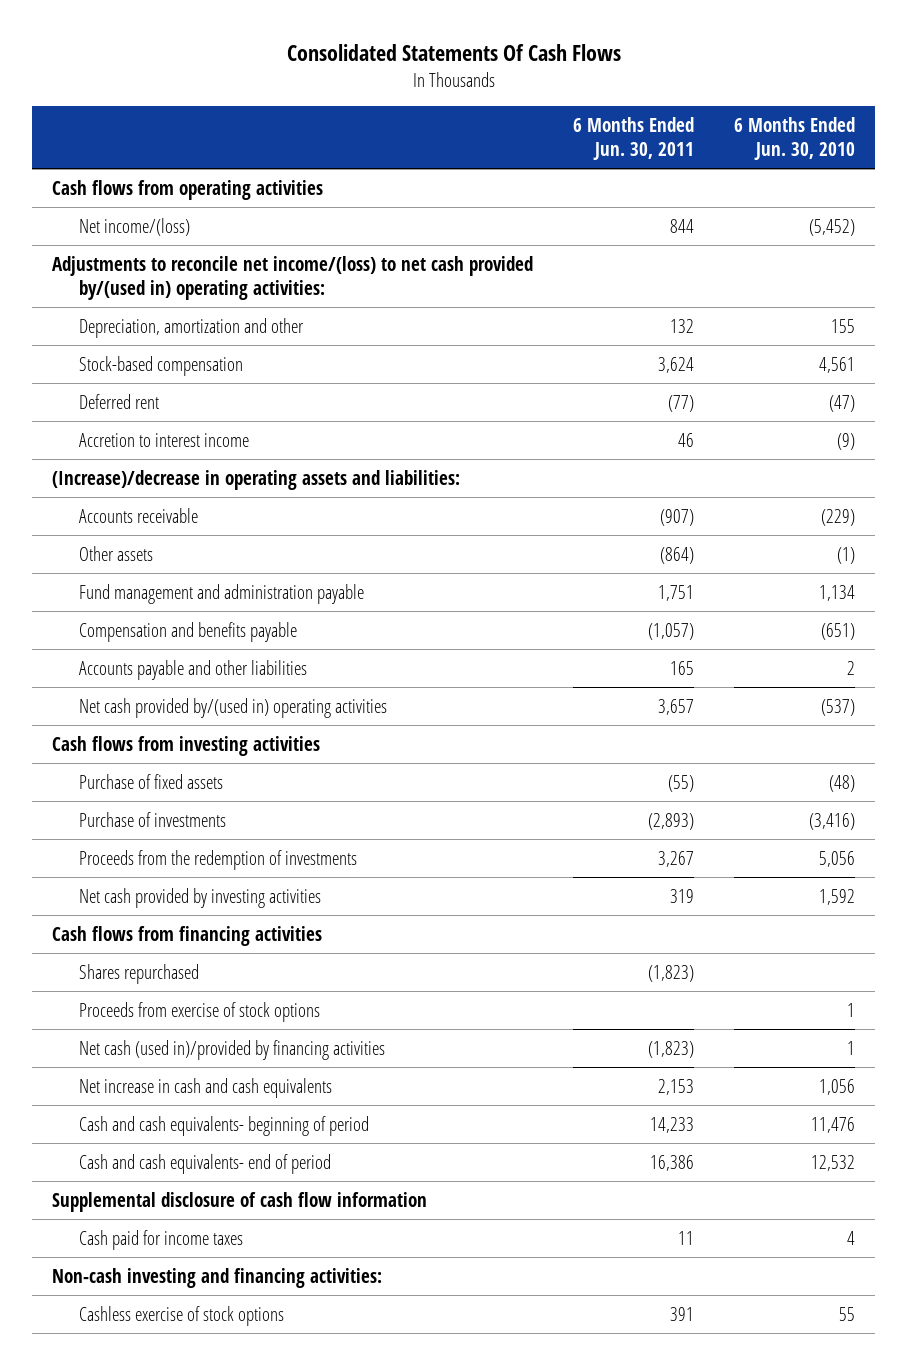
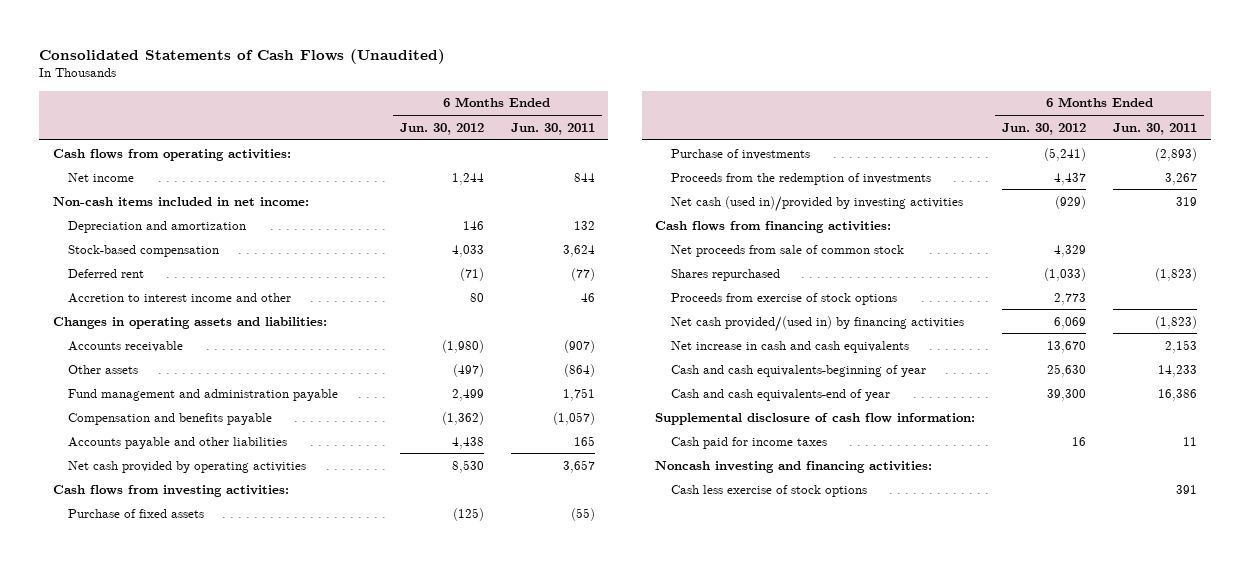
[286,44,621,62] Consolidated Statements Of Cash Flows -> [39,48,446,64] Consolidated Statements of Cash Flows (Unaudited)
[734,117,856,160] 6 Months Ended Jun. 30, 2010 -> none
none -> [399,122,484,135] Jun. 30, 2012
[51,179,323,200] Cash flows from operating activities -> [52,148,291,161] Cash flows from operating activities:
[79,217,191,236] Net income/(loss) -> [68,172,135,182] Net income
[51,255,533,300] Adjustments to reconcile net income/(loss) to net cash provided by/(used in) operating activities: -> [52,196,309,206] Non-cash items included in net income:
[79,317,305,338] Depreciation, amortization and other -> [68,220,247,233] Depreciation and amortization
[79,432,250,447] Accretion to interest income -> [68,292,292,303] Accretion to interest income and other
[51,469,460,490] (Increase)/decrease in operating assets and liabilities: -> [52,316,327,329] Changes in operating assets and liabilities:
[79,697,388,718] Net cash provided by/(used in) operating activities -> [68,460,307,473] Net cash provided by operating activities
[51,735,320,756] Cash flows from investing activities -> [52,484,289,497] Cash flows from investing activities:
[79,887,322,908] Net cash provided by investing activities -> [670,195,963,212] Net cash (used in)/provided by investing activities
[51,925,322,946] Cash flows from financing activities -> [655,220,892,233] Cash flows from financing activities:
none -> [670,244,904,257] Net proceeds from sale of common stock
[79,1039,386,1060] Net cash (used in)/provided by financing activities -> [670,315,964,332] Net cash provided/(used in) by financing activities
[79,1115,370,1136] Cash and cash equivalents- beginning of period -> [670,364,926,377] Cash and cash equivalents-beginning of year
[79,1153,332,1174] Cash and cash equivalents- end of period -> [670,388,890,401] Cash and cash equivalents-end of year
[51,1191,427,1212] Supplemental disclosure of cash flow information -> [655,412,976,425] Supplemental disclosure of cash flow information:
[51,1267,382,1288] Non-cash investing and financing activities: -> [655,460,933,473] Noncash investing and financing activities:
[79,1305,285,1326] Cashless exercise of stock options -> [670,484,867,497] Cash less exercise of stock options

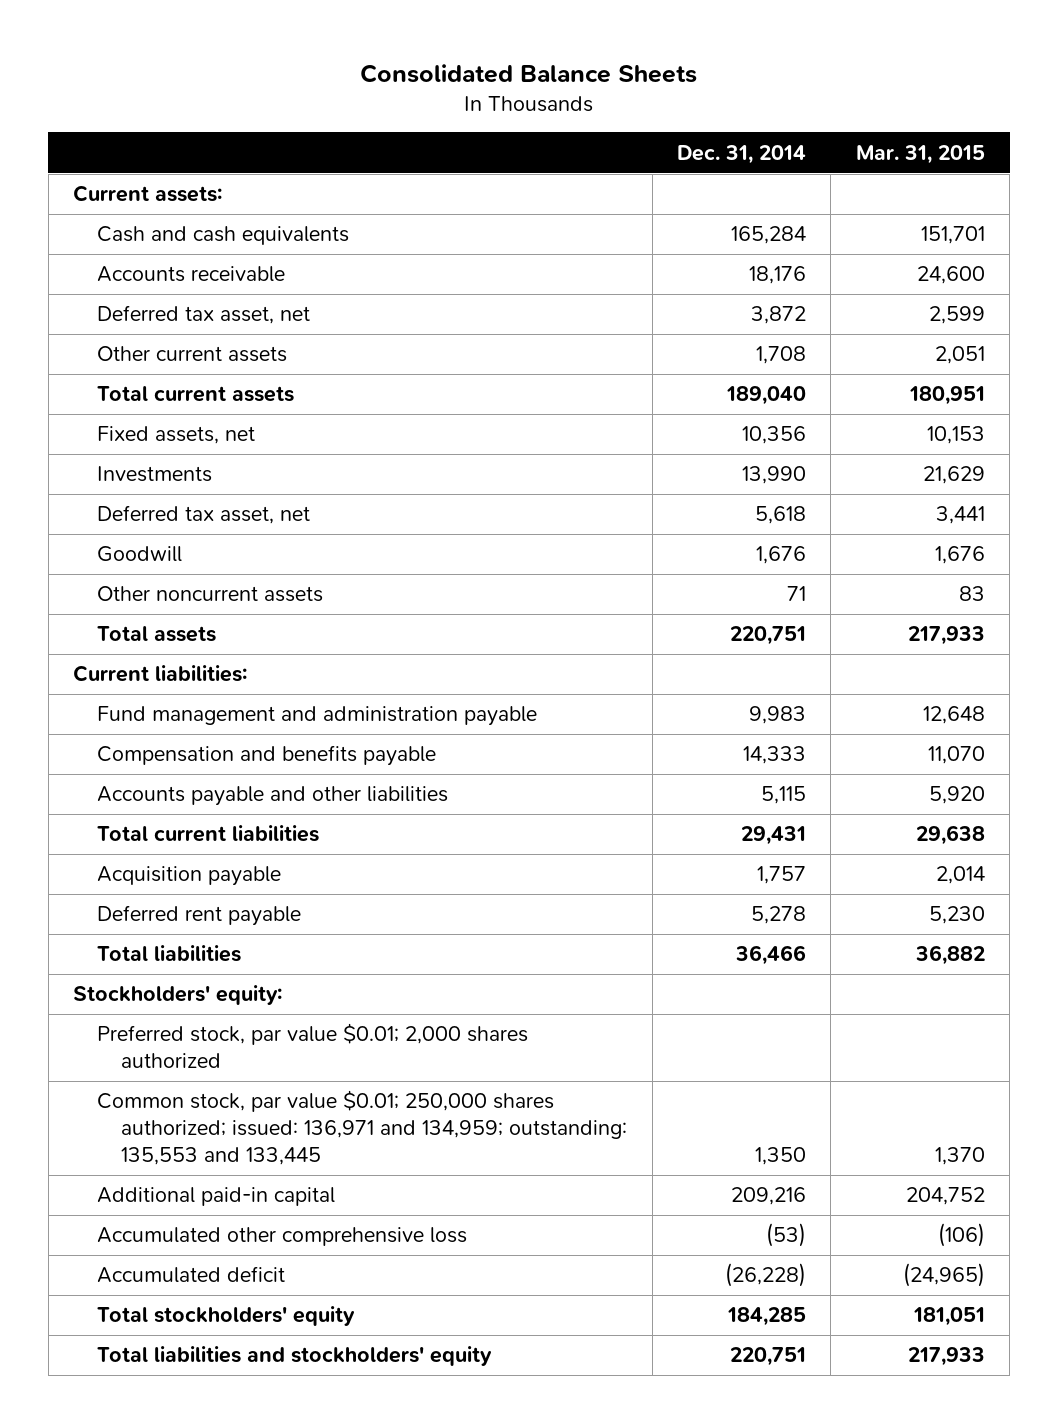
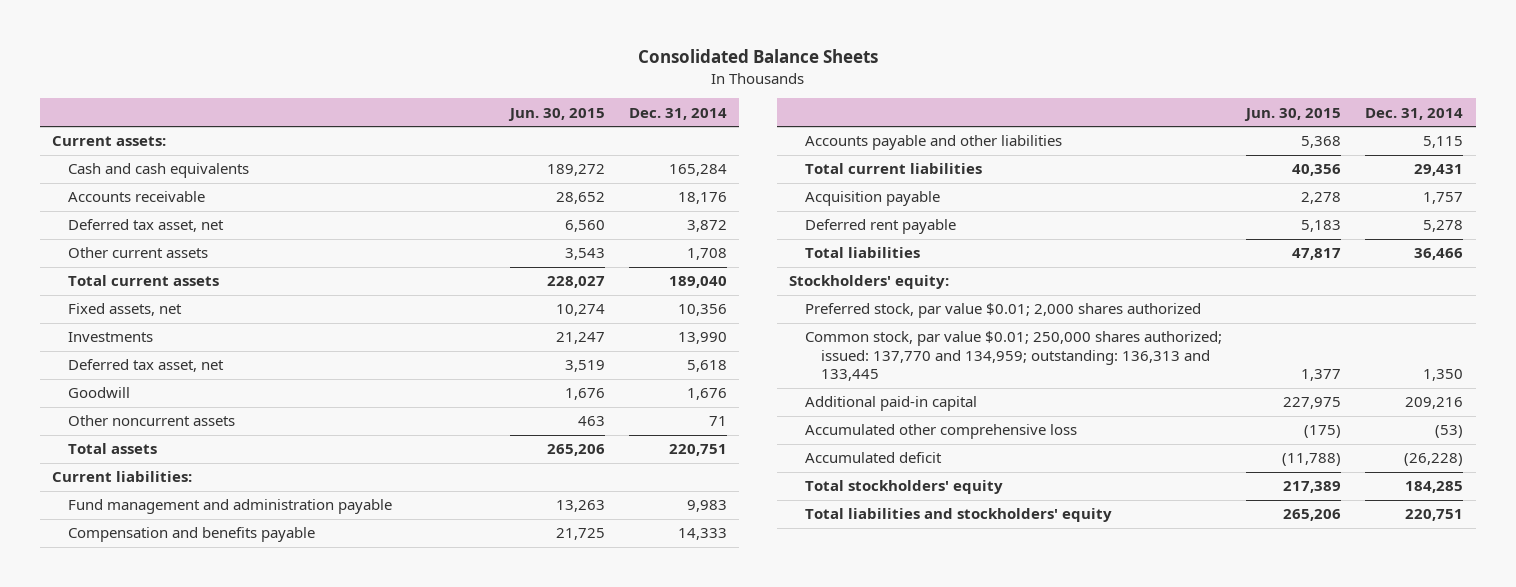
[855,144,985,164] Mar. 31, 2015 -> none
none -> [507,107,605,121] Jun. 30, 2015
[97,1090,628,1166] Common stock, par value $0.01; 250,000 shares authorized; issued: 136,971 and 134,959; outstanding: 135,553 and 133,445 -> [804,331,1222,382] Common stock, par value $0.01; 250,000 shares authorized; issued: 137,770 and 134,959; outstanding: 136,313 and 133,445

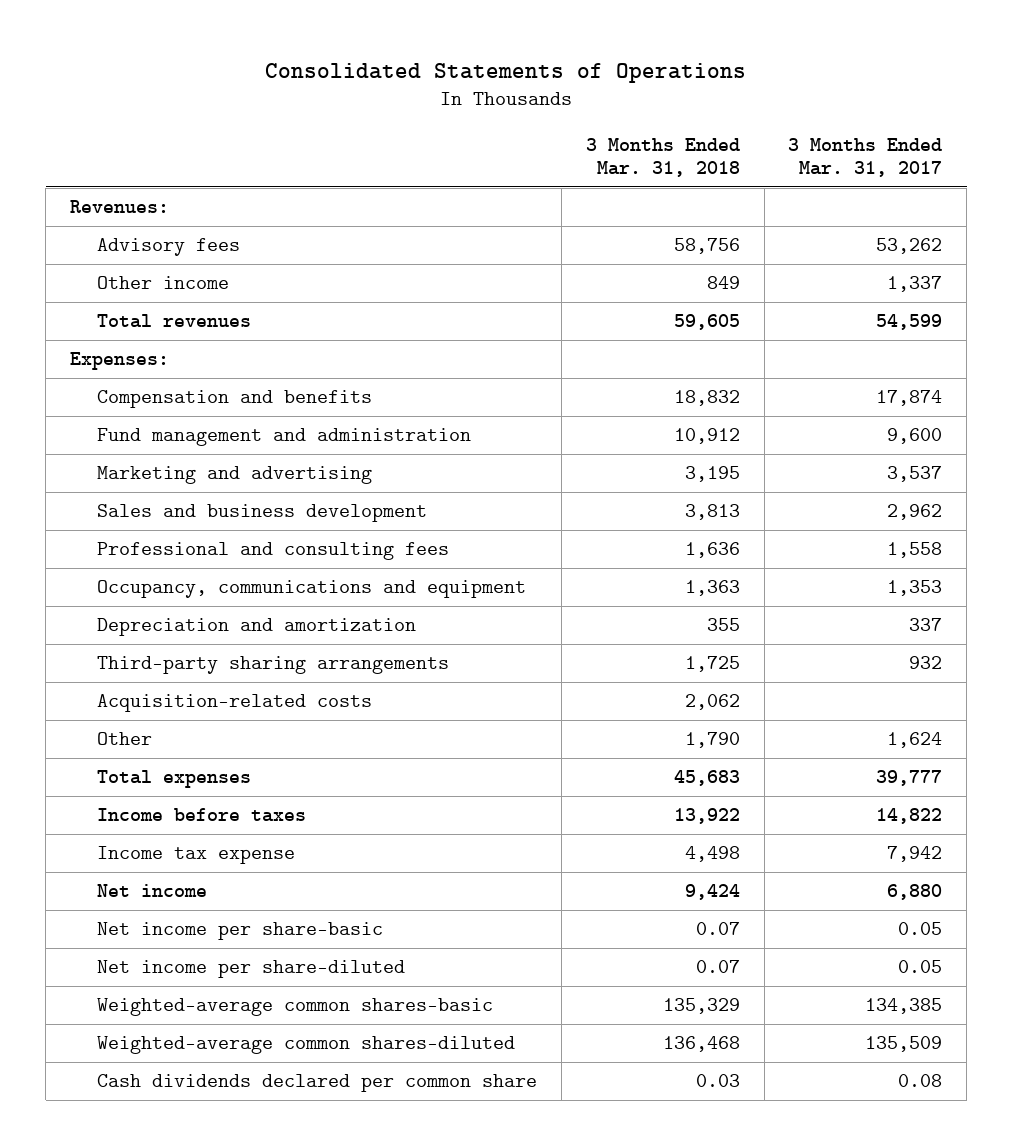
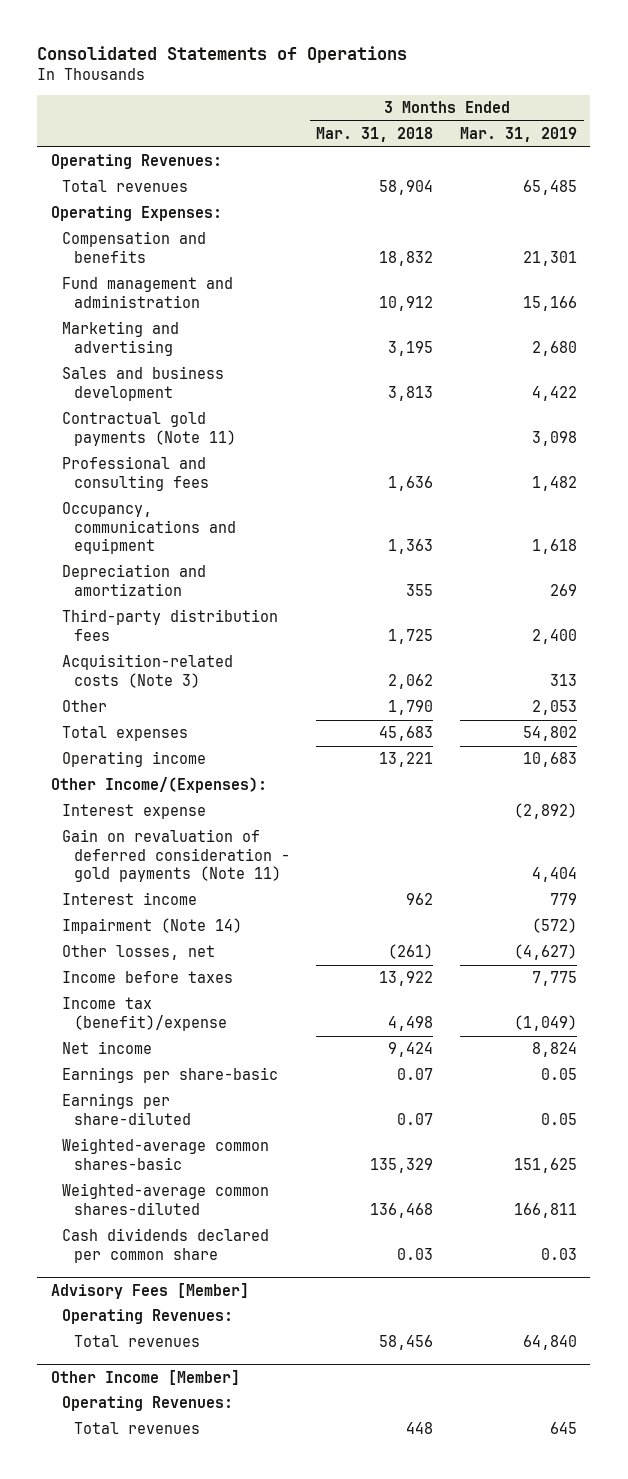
[788,137,943,178] 3 Months Ended Mar. 31, 2017 -> none
none -> [460,127,578,143] Mar. 31, 2019
[97,238,241,257] Advisory fees -> none
[97,276,230,290] Other income -> none
[70,200,170,214] Revenues: -> [50,154,222,170] Operating Revenues:
[673,314,740,331] 59,605 -> [379,180,434,196] 58,904
[70,352,170,371] Expenses: -> [50,206,222,222] Operating Expenses:
none -> [62,412,236,446] Contractual gold payments (Note 11)
[97,656,450,675] Third-party sharing arrangements -> [62,609,279,641] Third-party distribution fees
[97,694,373,713] Acquisition-related costs -> [62,654,234,688] Acquisition-related costs (Note 3)
none -> [62,751,207,768] Operating income
none -> [50,777,267,794] Other Income/(Expenses):
none -> [62,804,207,820] Interest expense
none -> [62,829,290,883] Gain on revaluation of deferred consideration - gold payments (Note 11)
none -> [62,892,198,906] Interest income
none -> [62,918,243,935] Impairment (Note 14)
none -> [62,945,216,961] Other losses, net
[97,846,296,865] Income tax expense -> [62,997,227,1031] Income tax (benefit)/expense
[97,922,384,941] Net income per share-basic -> [62,1067,279,1084] Earnings per share-basic
[97,960,406,979] Net income per share-diluted -> [62,1093,191,1125] Earnings per share-diluted
none -> [50,1282,249,1299] Advisory Fees [Member]
none -> [62,1309,234,1325] Operating Revenues:
none -> [73,1335,200,1348] Total revenues
none -> [50,1369,240,1385] Other Income [Member]
none -> [62,1396,234,1412] Operating Revenues:
none -> [73,1422,200,1435] Total revenues

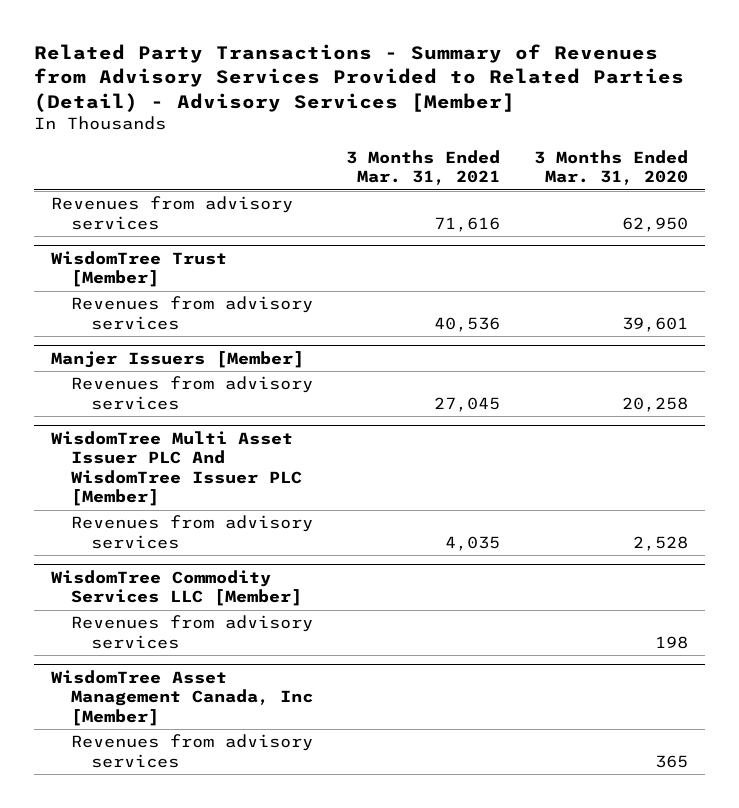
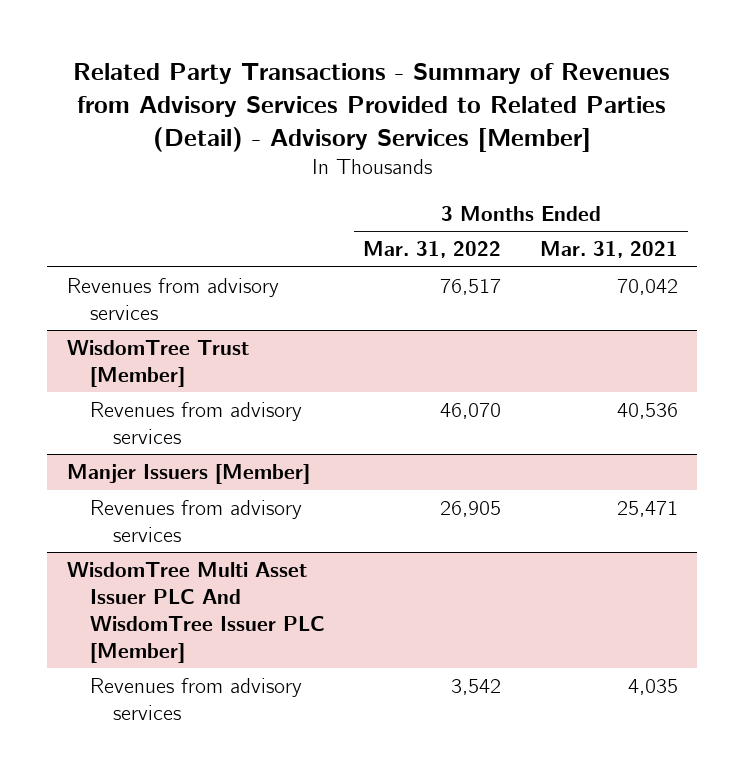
[534,149,689,186] 3 Months Ended Mar. 31, 2020 -> none
none -> [363,241,502,259] Mar. 31, 2022
[434,216,501,232] 71,616 -> [616,279,678,296] 70,042
[434,396,501,412] 27,045 -> [616,501,678,518] 25,471
[50,570,302,607] WisdomTree Commodity Services LLC [Member] -> none
[70,615,313,649] Revenues from advisory services -> none
[50,670,313,726] WisdomTree Asset Management Canada, Inc [Member] -> none
[70,734,313,768] Revenues from advisory services -> none

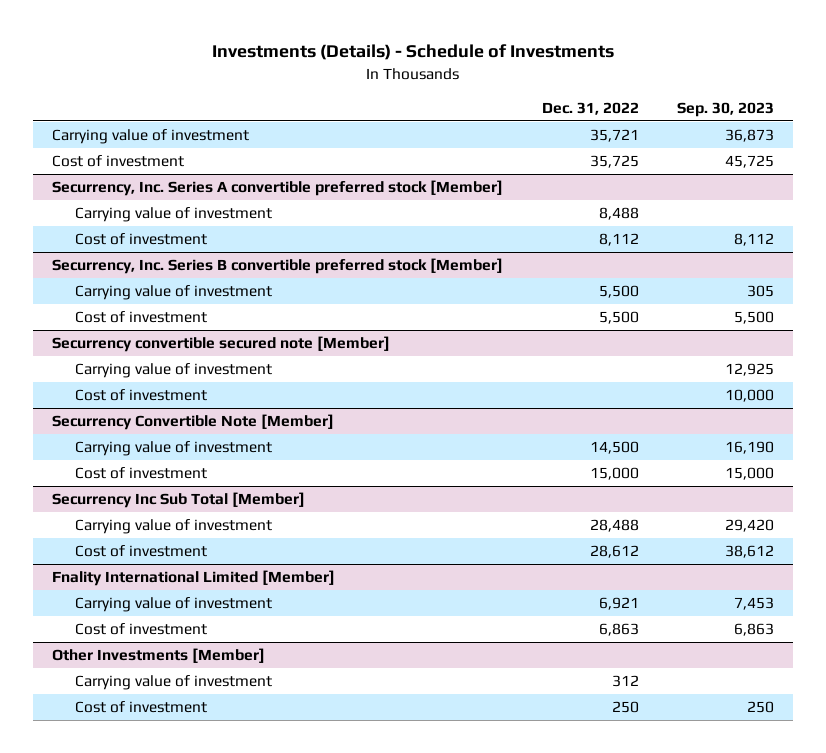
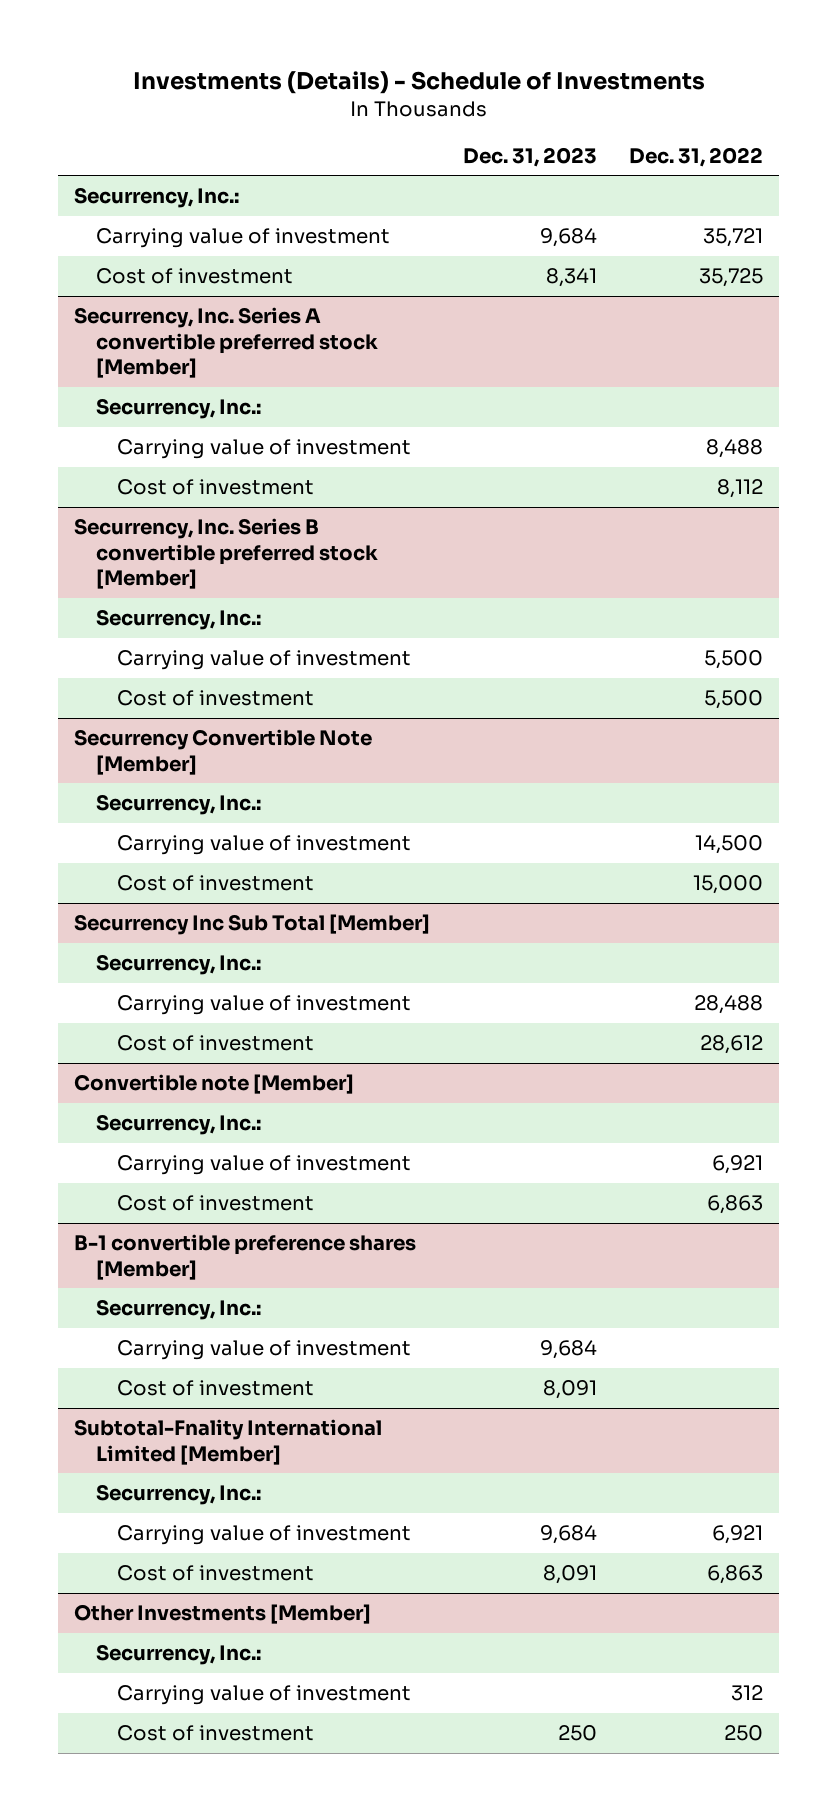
[676,101,774,117] Sep. 30, 2023 -> none
none -> [462,146,597,167] Dec. 31, 2023
none -> [74,187,240,209] Securrency, Inc.:
none -> [95,398,261,420] Securrency, Inc.:
none -> [95,609,261,631] Securrency, Inc.:
[52,336,391,353] Securrency convertible secured note [Member] -> none
[74,363,272,379] Carrying value of investment -> none
[74,389,207,402] Cost of investment -> none
none -> [95,794,261,816] Securrency, Inc.:
none -> [95,954,261,976] Securrency, Inc.:
[52,570,336,587] Fnality International Limited [Member] -> none
none -> [74,1074,355,1095] Convertible note [Member]
none -> [95,1114,261,1136] Securrency, Inc.:
none -> [74,1234,417,1280] B-1 convertible preference shares [Member]
none -> [95,1299,261,1321] Securrency, Inc.:
none -> [116,1340,411,1361] Carrying value of investment
none -> [116,1380,314,1397] Cost of investment
none -> [74,1419,383,1465] Subtotal-Fnality International Limited [Member]
none -> [95,1484,261,1506] Securrency, Inc.:
none -> [116,1525,411,1546] Carrying value of investment
none -> [116,1565,314,1582] Cost of investment
none -> [95,1644,261,1666] Securrency, Inc.:

